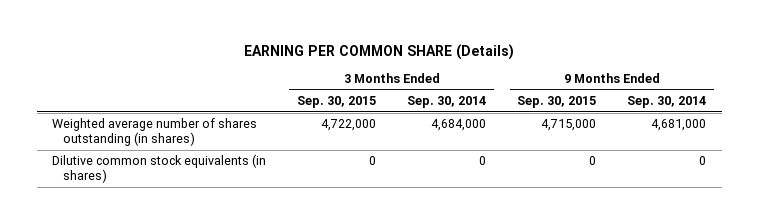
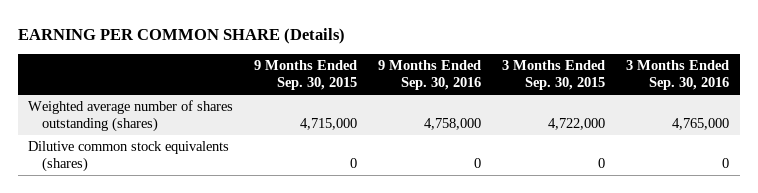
[407,96,487,109] Sep. 30, 2014 -> none
[627,96,707,109] Sep. 30, 2014 -> none
none -> [378,60,482,91] 9 Months Ended Sep. 30, 2016
none -> [626,60,730,91] 3 Months Ended Sep. 30, 2016
[52,118,258,147] Weighted average number of shares outstanding (in shares) -> [28,100,234,132] Weighted average number of shares outstanding (shares)
[52,154,267,184] Dilutive common stock equivalents (in shares) -> [28,141,230,172] Dilutive common stock equivalents (shares)

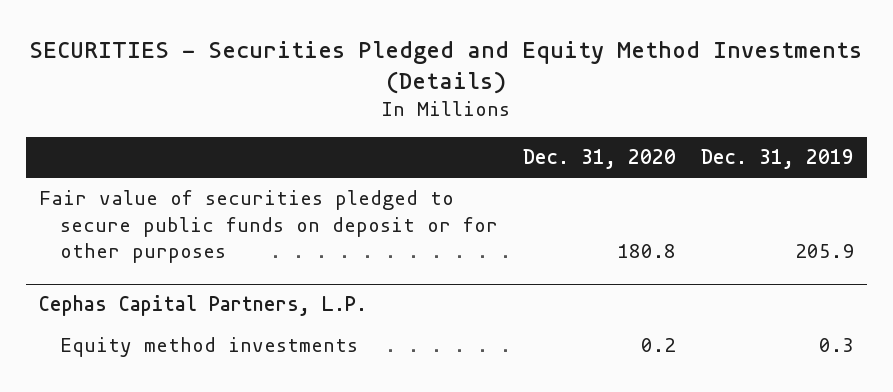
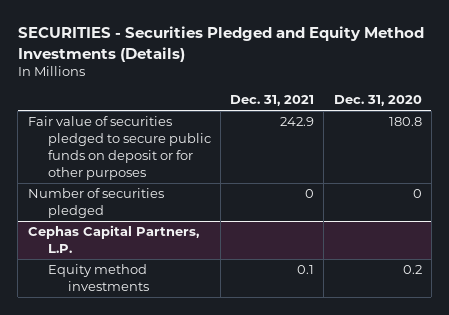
[701,148,855,169] Dec. 31, 2019 -> none
none -> [230,95,315,107] Dec. 31, 2021
none -> [27,188,164,219] Number of securities pledged

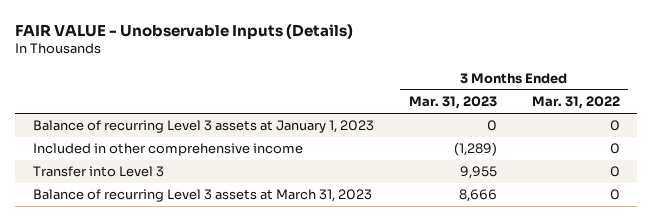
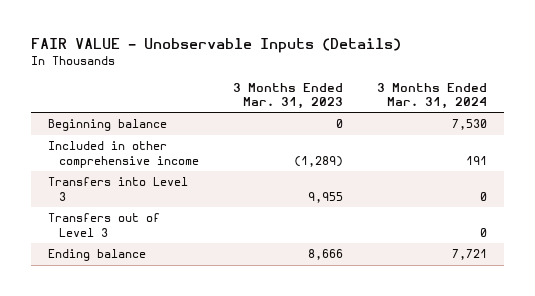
[531,96,620,110] Mar. 31, 2022 -> none
none -> [376,82,487,109] 3 Months Ended Mar. 31, 2024
[32,120,374,134] Balance of recurring Level 3 assets at January 1, 2023 -> [47,119,167,132] Beginning balance
[32,166,164,178] Transfer into Level 3 -> [47,177,188,201] Transfers into Level 3
none -> [47,213,160,237] Transfers out of Level 3
[32,189,372,203] Balance of recurring Level 3 assets at March 31, 2023 -> [47,249,146,262] Ending balance

